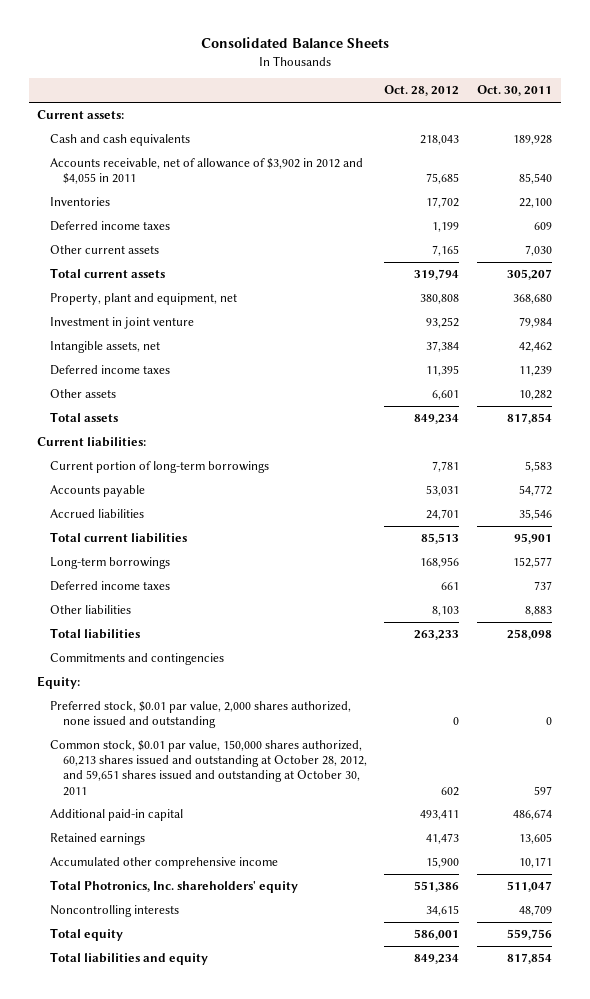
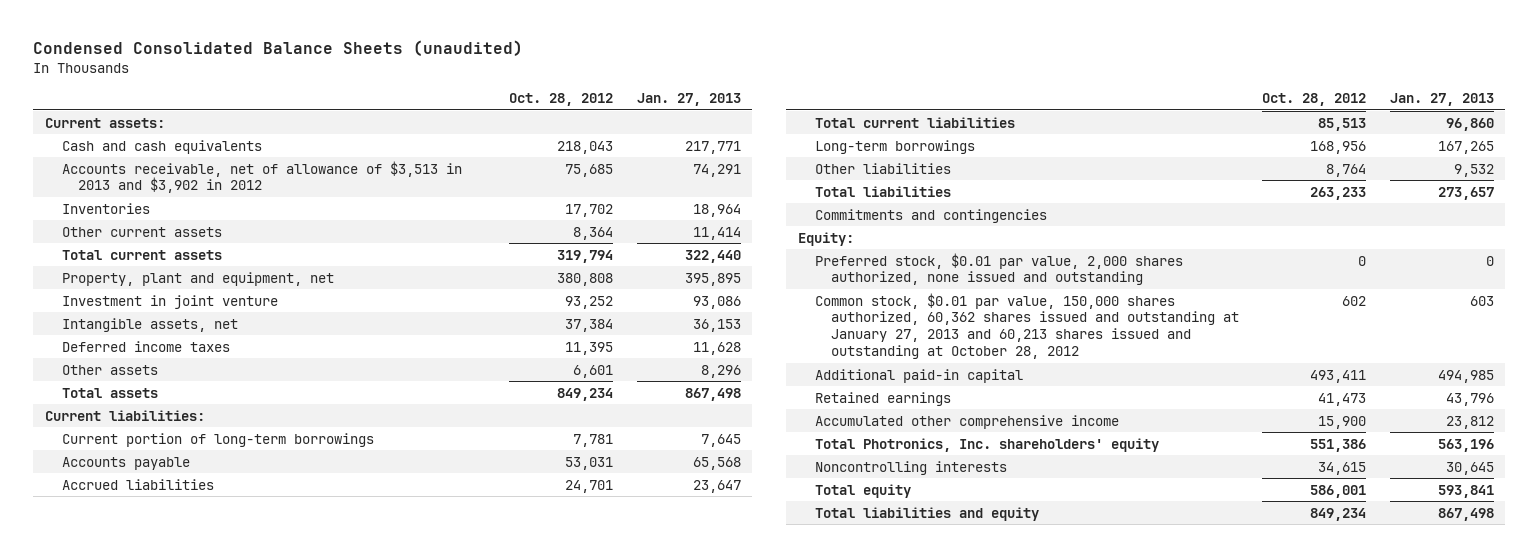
[200,37,389,49] Consolidated Balance Sheets -> [33,40,524,57] Condensed Consolidated Balance Sheets (unaudited)
[477,85,553,97] Oct. 30, 2011 -> none
none -> [636,93,741,107] Jan. 27, 2013
[50,157,364,185] Accounts receivable, net of allowance of $3,902 in 2012 and $4,055 in 2011 -> [61,160,462,194] Accounts receivable, net of allowance of $3,513 in 2013 and $3,902 in 2012
[50,220,171,231] Deferred income taxes -> none
[432,244,460,256] 7,165 -> [573,226,614,240] 8,364
[50,580,171,591] Deferred income taxes -> none
[432,605,460,616] 8,103 -> [1326,163,1367,177] 8,764
[50,739,367,796] Common stock, $0.01 par value, 150,000 shares authorized, 60,213 shares issued and outstanding at October 28, 2012, and 59,651 shares issued and outstanding at October 30, 2011 -> [814,292,1240,360] Common stock, $0.01 par value, 150,000 shares authorized, 60,362 shares issued and outstanding at January 27, 2013 and 60,213 shares issued and outstanding at October 28, 2012

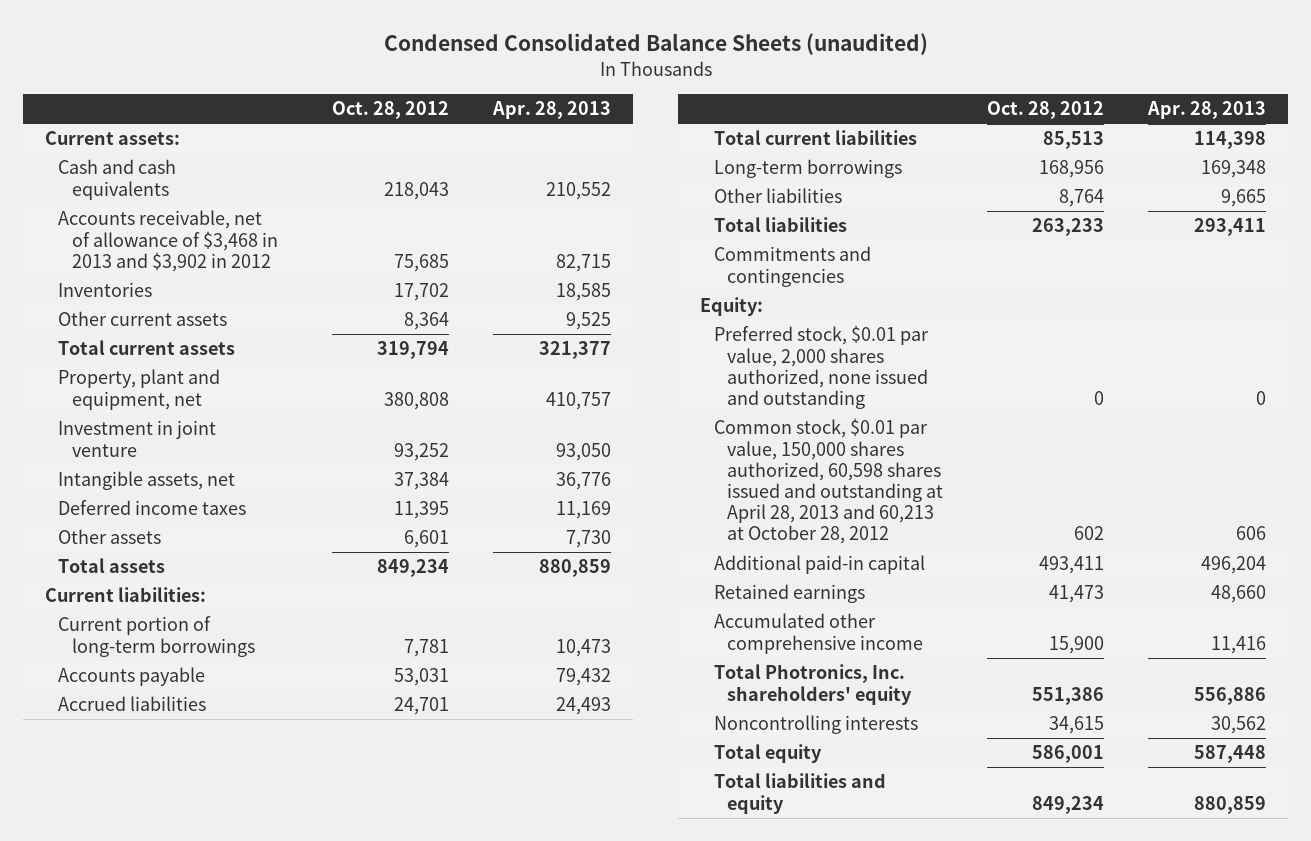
[636,93,741,107] Jan. 27, 2013 -> none
none -> [491,101,611,120] Apr. 28, 2013
[61,160,462,194] Accounts receivable, net of allowance of $3,513 in 2013 and $3,902 in 2012 -> [58,210,278,272] Accounts receivable, net of allowance of $3,468 in 2013 and $3,902 in 2012
[814,292,1240,360] Common stock, $0.01 par value, 150,000 shares authorized, 60,362 shares issued and outstanding at January 27, 2013 and 60,213 shares issued and outstanding at October 28, 2012 -> [713,418,943,545] Common stock, $0.01 par value, 150,000 shares authorized, 60,598 shares issued and outstanding at April 28, 2013 and 60,213 at October 28, 2012

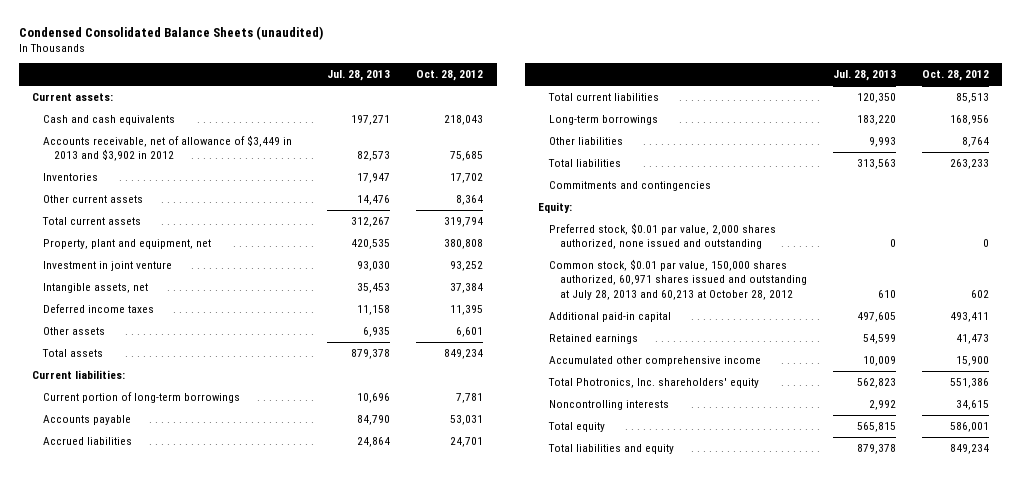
[491,101,611,120] Apr. 28, 2013 -> none
none -> [327,70,391,82] Jul. 28, 2013
[58,210,278,272] Accounts receivable, net of allowance of $3,468 in 2013 and $3,902 in 2012 -> [43,135,293,162] Accounts receivable, net of allowance of $3,449 in 2013 and $3,902 in 2012
[713,418,943,545] Common stock, $0.01 par value, 150,000 shares authorized, 60,598 shares issued and outstanding at April 28, 2013 and 60,213 at October 28, 2012 -> [548,259,807,300] Common stock, $0.01 par value, 150,000 shares authorized, 60,971 shares issued and outstanding at July 28, 2013 and 60,213 at October 28, 2012

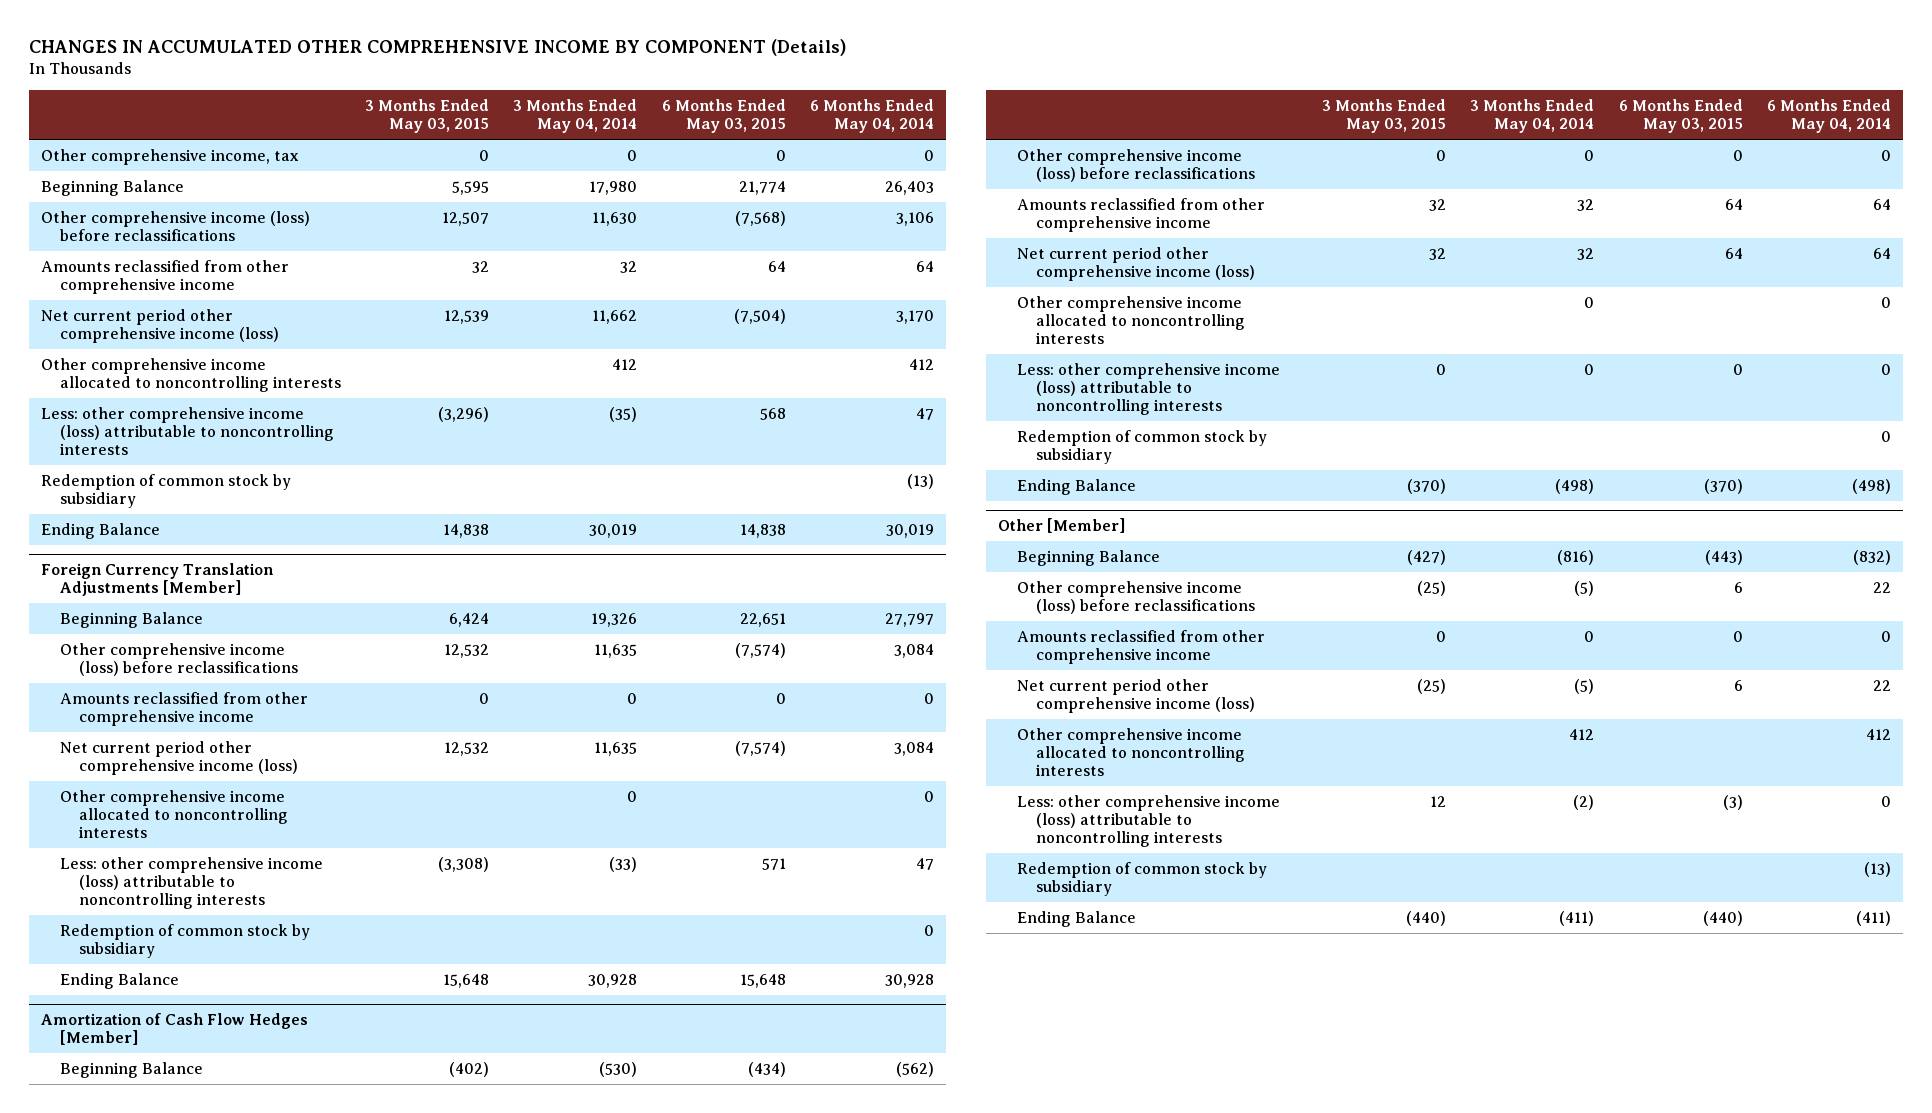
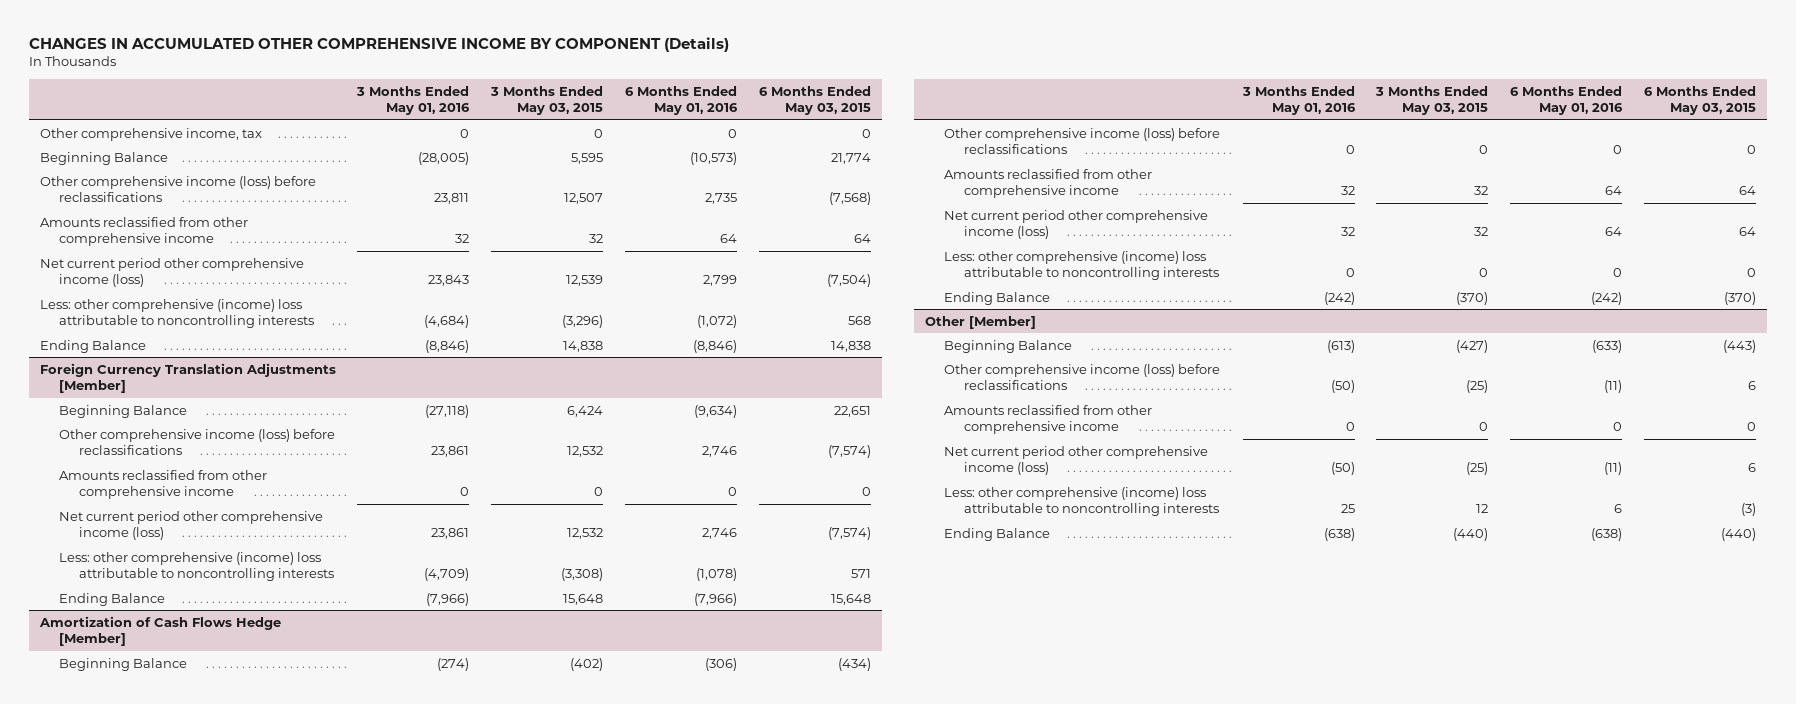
[513,98,638,134] 3 Months Ended May 04, 2014 -> none
[810,98,935,134] 6 Months Ended May 04, 2014 -> none
none -> [356,85,471,116] 3 Months Ended May 01, 2016
none -> [625,85,739,116] 6 Months Ended May 01, 2016
[40,357,341,393] Other comprehensive income allocated to noncontrolling interests -> none
[40,473,291,509] Redemption of common stock by subsidiary -> none
[40,406,334,456] Less: other comprehensive income (loss) attributable to noncontrolling interests -> [39,298,315,329] Less: other comprehensive (income) loss attributable to noncontrolling interests
[59,789,288,839] Other comprehensive income allocated to noncontrolling interests -> none
[59,923,310,959] Redemption of common stock by subsidiary -> none
[59,856,323,910] Less: other comprehensive income (loss) attributable to noncontrolling interests -> [59,551,334,582] Less: other comprehensive (income) loss attributable to noncontrolling interests
[40,1012,308,1046] Amortization of Cash Flow Hedges [Member] -> [38,615,281,647] Amortization of Cash Flows Hedge [Member]
[1016,295,1245,345] Other comprehensive income allocated to noncontrolling interests -> none
[1016,429,1267,465] Redemption of common stock by subsidiary -> none
[1016,362,1280,416] Less: other comprehensive income (loss) attributable to noncontrolling interests -> [944,250,1219,281] Less: other comprehensive (income) loss attributable to noncontrolling interests
[1016,727,1245,777] Other comprehensive income allocated to noncontrolling interests -> none
[1016,861,1267,897] Redemption of common stock by subsidiary -> none
[1016,794,1280,848] Less: other comprehensive income (loss) attributable to noncontrolling interests -> [944,486,1219,517] Less: other comprehensive (income) loss attributable to noncontrolling interests

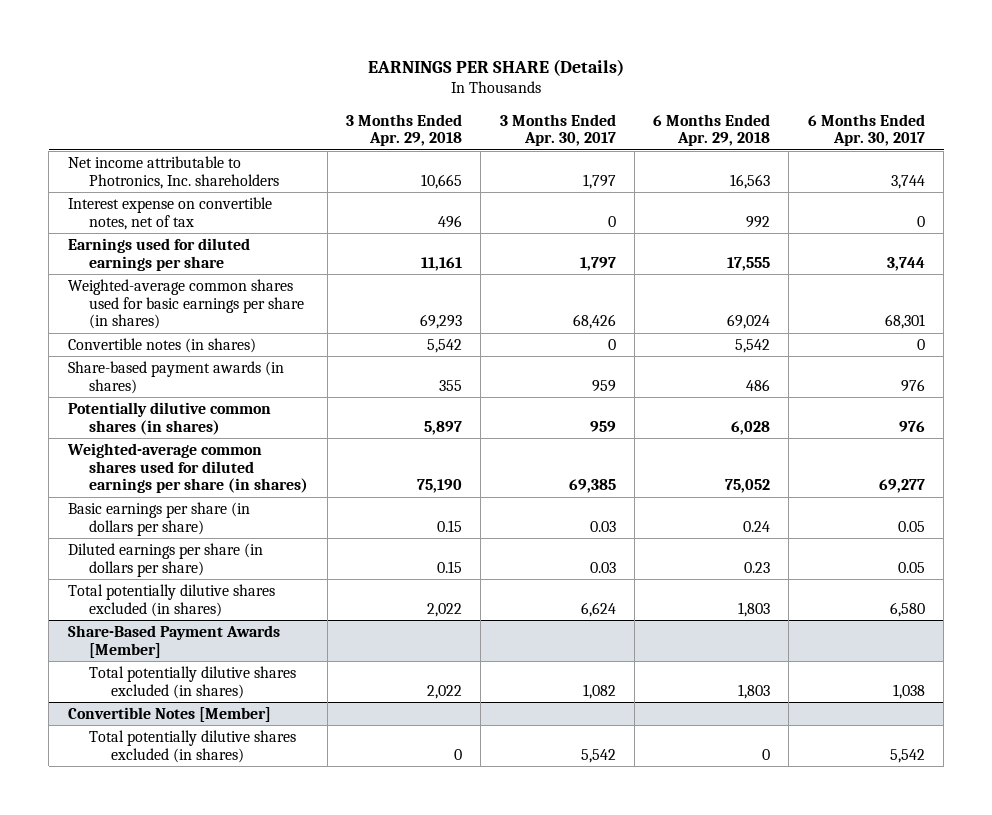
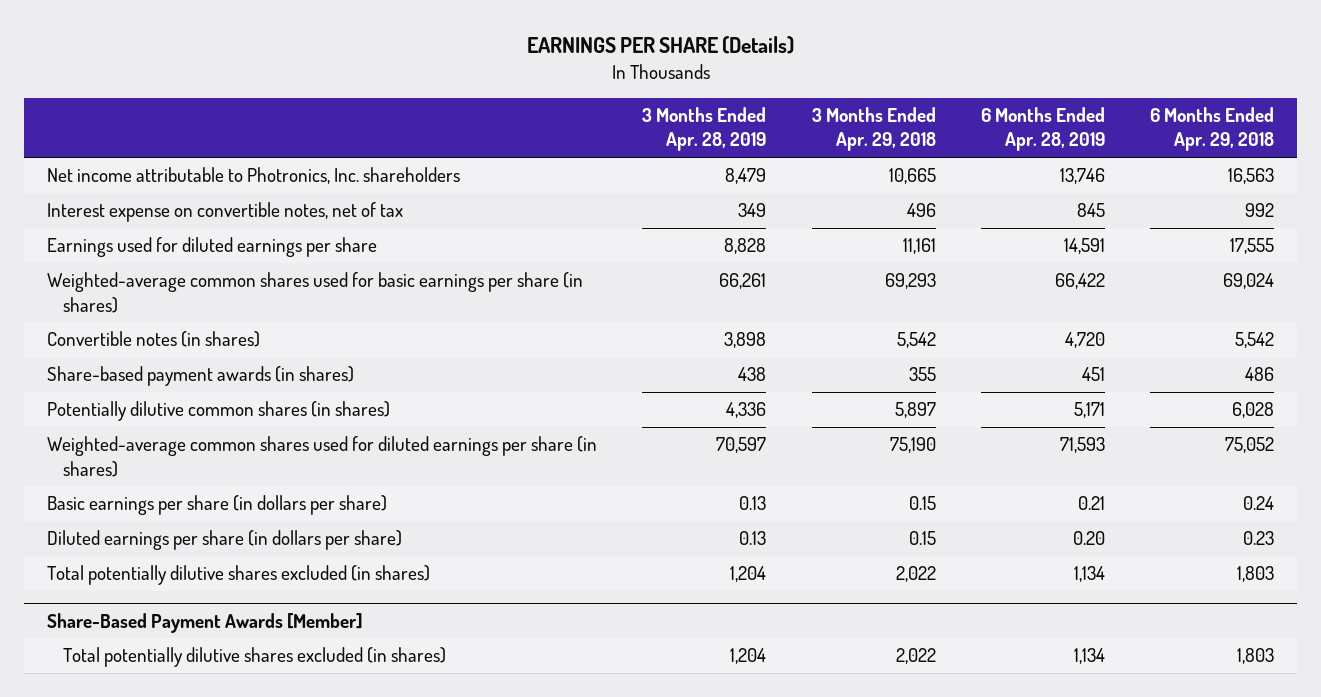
[499,113,616,147] 3 Months Ended Apr. 30, 2017 -> none
[807,113,925,147] 6 Months Ended Apr. 30, 2017 -> none
none -> [642,107,767,152] 3 Months Ended Apr. 28, 2019
none -> [980,107,1105,152] 6 Months Ended Apr. 28, 2019
[67,706,271,722] Convertible Notes [Member] -> none
[89,729,297,763] Total potentially dilutive shares excluded (in shares) -> none

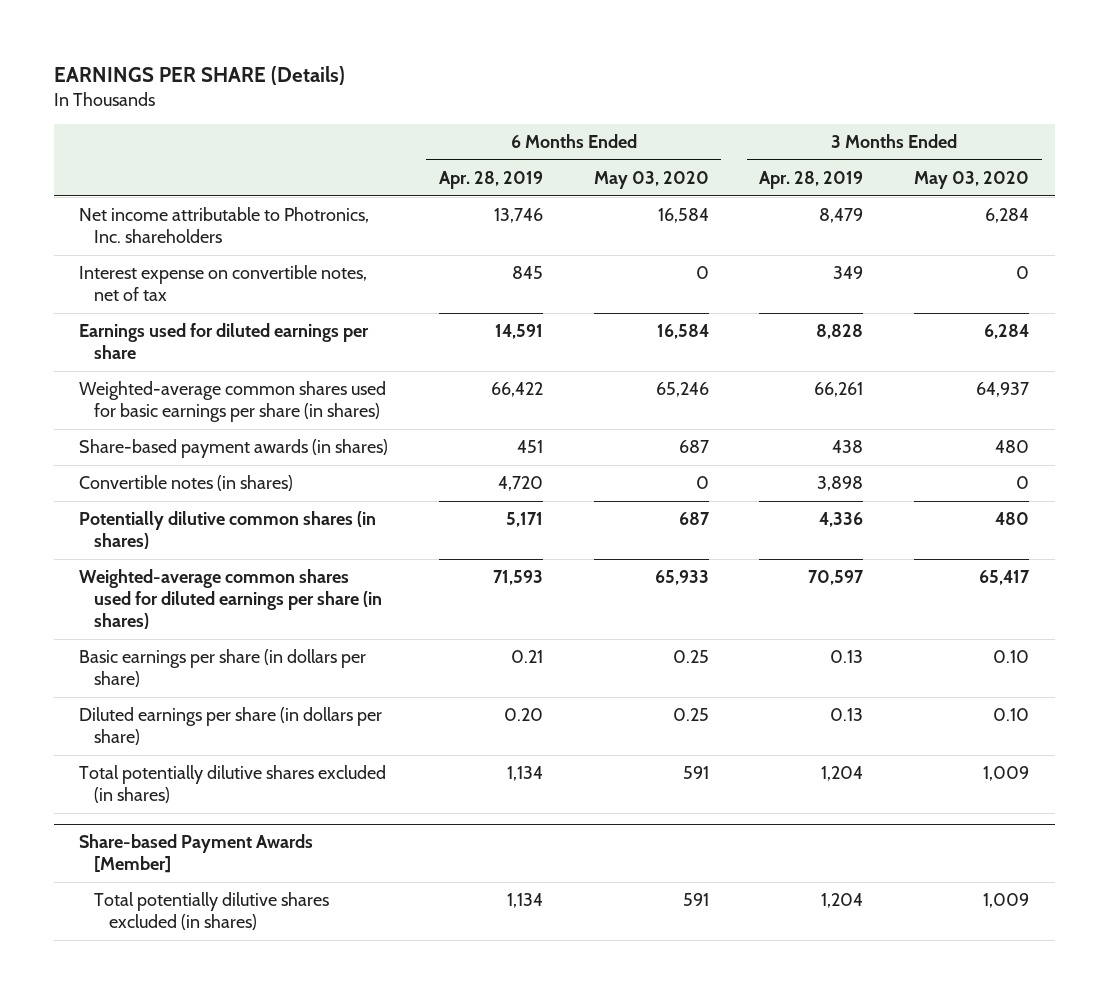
[811,107,936,152] 3 Months Ended Apr. 29, 2018 -> none
[1150,107,1275,152] 6 Months Ended Apr. 29, 2018 -> none
none -> [593,171,709,190] May 03, 2020
none -> [914,171,1030,190] May 03, 2020
[46,331,260,348] Convertible notes (in shares) -> [79,475,294,492] Convertible notes (in shares)
[46,612,363,633] Share-Based Payment Awards [Member] -> [79,834,314,874] Share-based Payment Awards [Member]

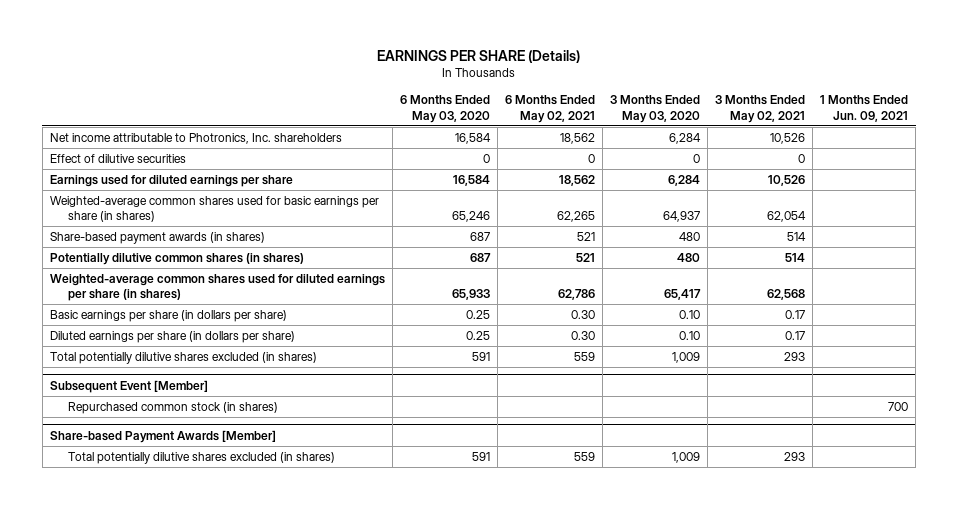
[439,171,544,190] Apr. 28, 2019 -> none
[759,171,864,190] Apr. 28, 2019 -> none
none -> [504,95,595,123] 6 Months Ended May 02, 2021
none -> [715,95,806,123] 3 Months Ended May 02, 2021
none -> [820,95,909,122] 1 Months Ended Jun. 09, 2021
[79,265,368,302] Interest expense on convertible notes, net of tax -> none
none -> [49,153,186,163] Effect of dilutive securities
[79,475,294,492] Convertible notes (in shares) -> none
none -> [49,379,208,393] Subsequent Event [Member]
none -> [68,401,279,414] Repurchased common stock (in shares)

